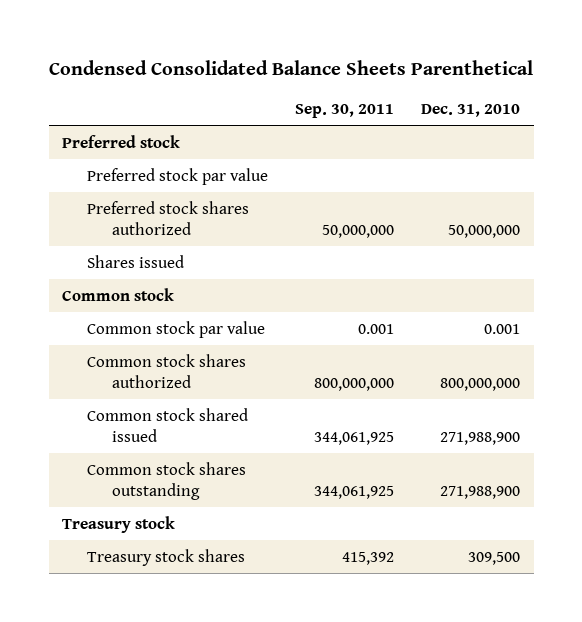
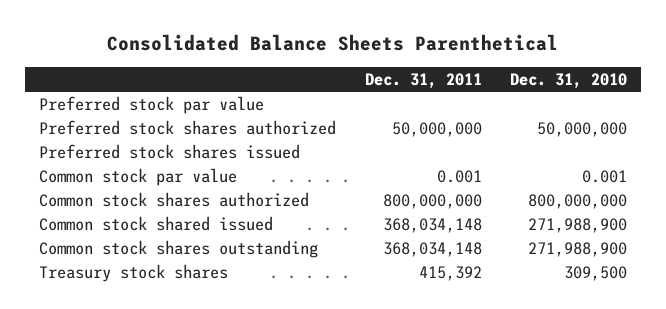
[48,60,533,76] Condensed Consolidated Balance Sheets Parenthetical -> [107,34,559,52] Consolidated Balance Sheets Parenthetical
[295,103,395,118] Sep. 30, 2011 -> none
none -> [364,72,482,89] Dec. 31, 2011
[62,134,181,148] Preferred stock -> none
[62,287,175,301] Common stock -> none
[87,254,185,268] Shares issued -> [39,143,301,159] Preferred stock shares issued
[62,515,176,533] Treasury stock -> none

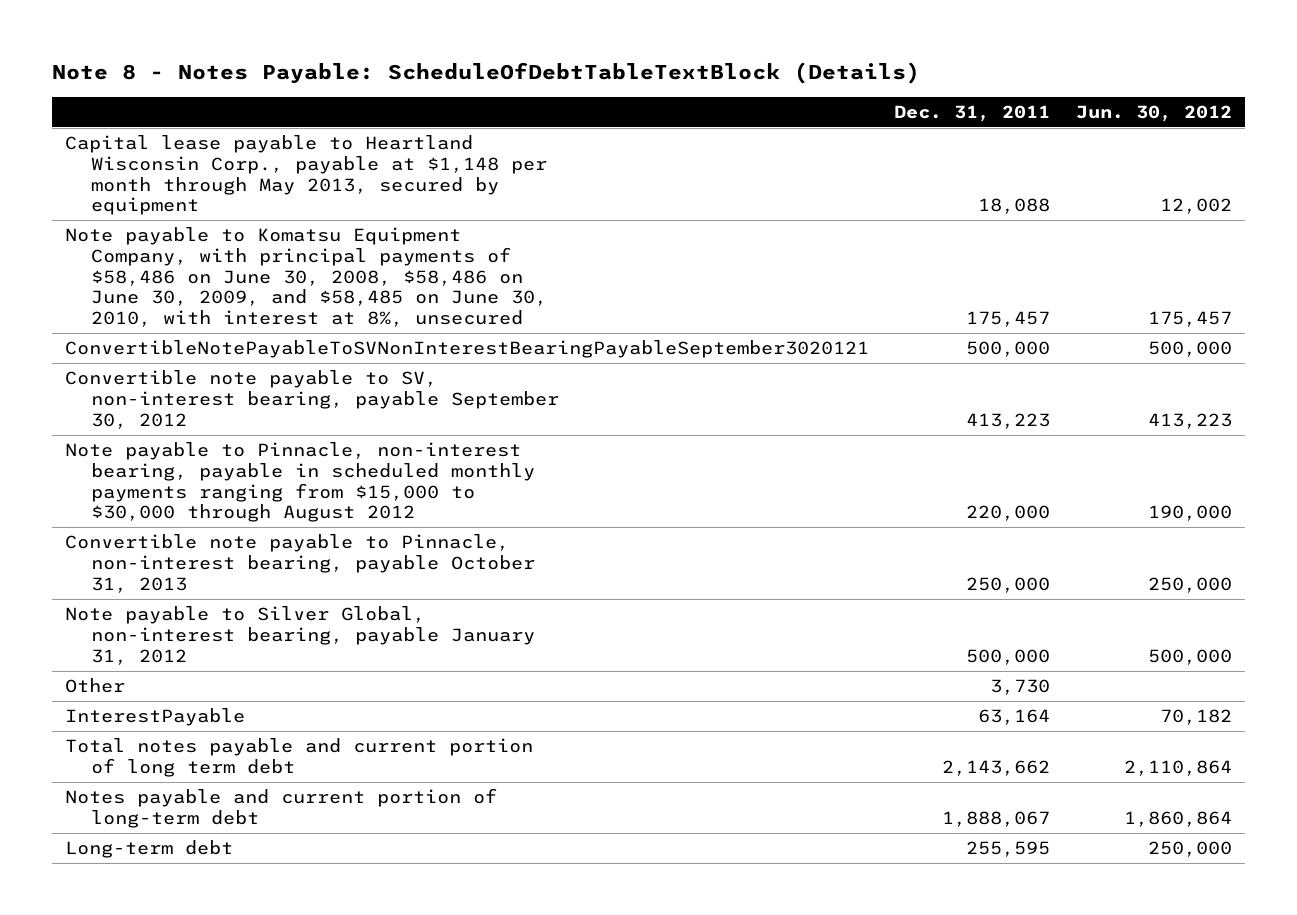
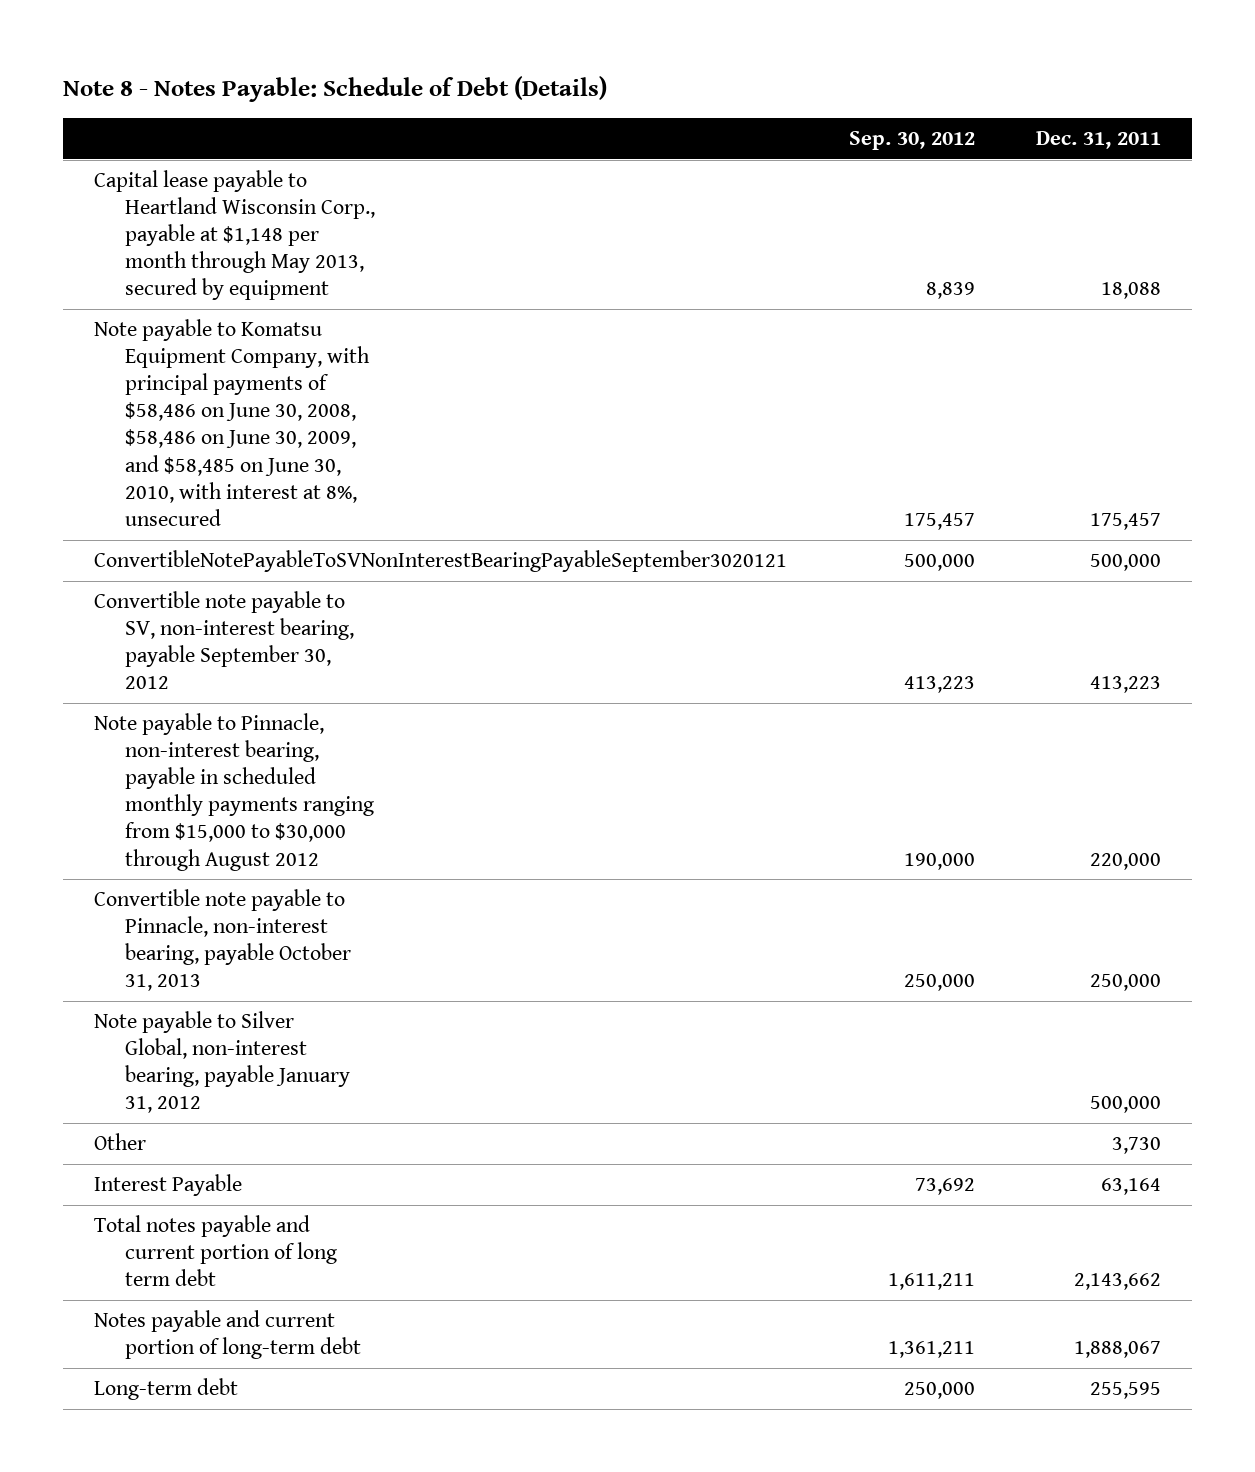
[52,62,921,85] Note 8 - Notes Payable: ScheduleOfDebtTableTextBlock (Details) -> [63,76,608,103] Note 8 - Notes Payable: Schedule of Debt (Details)
[1075,104,1232,122] Jun. 30, 2012 -> none
none -> [848,130,975,150] Sep. 30, 2012
[64,708,245,727] InterestPayable -> [94,1174,243,1197] Interest Payable

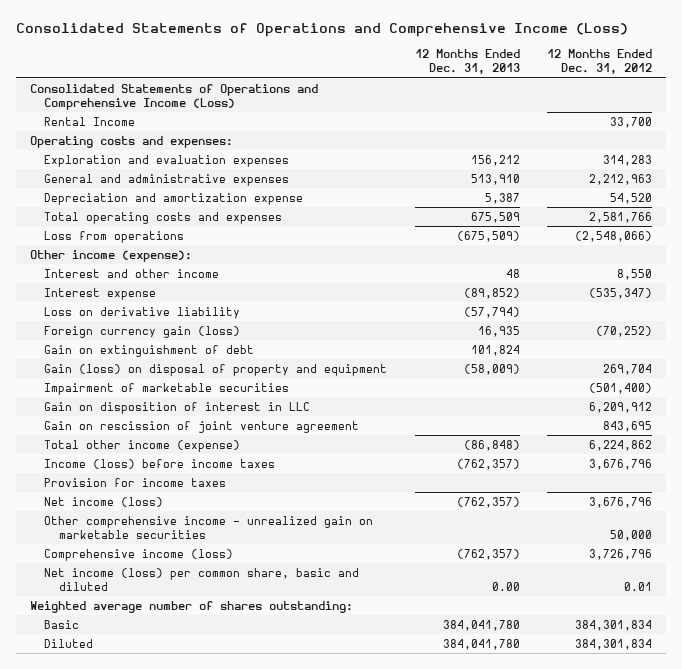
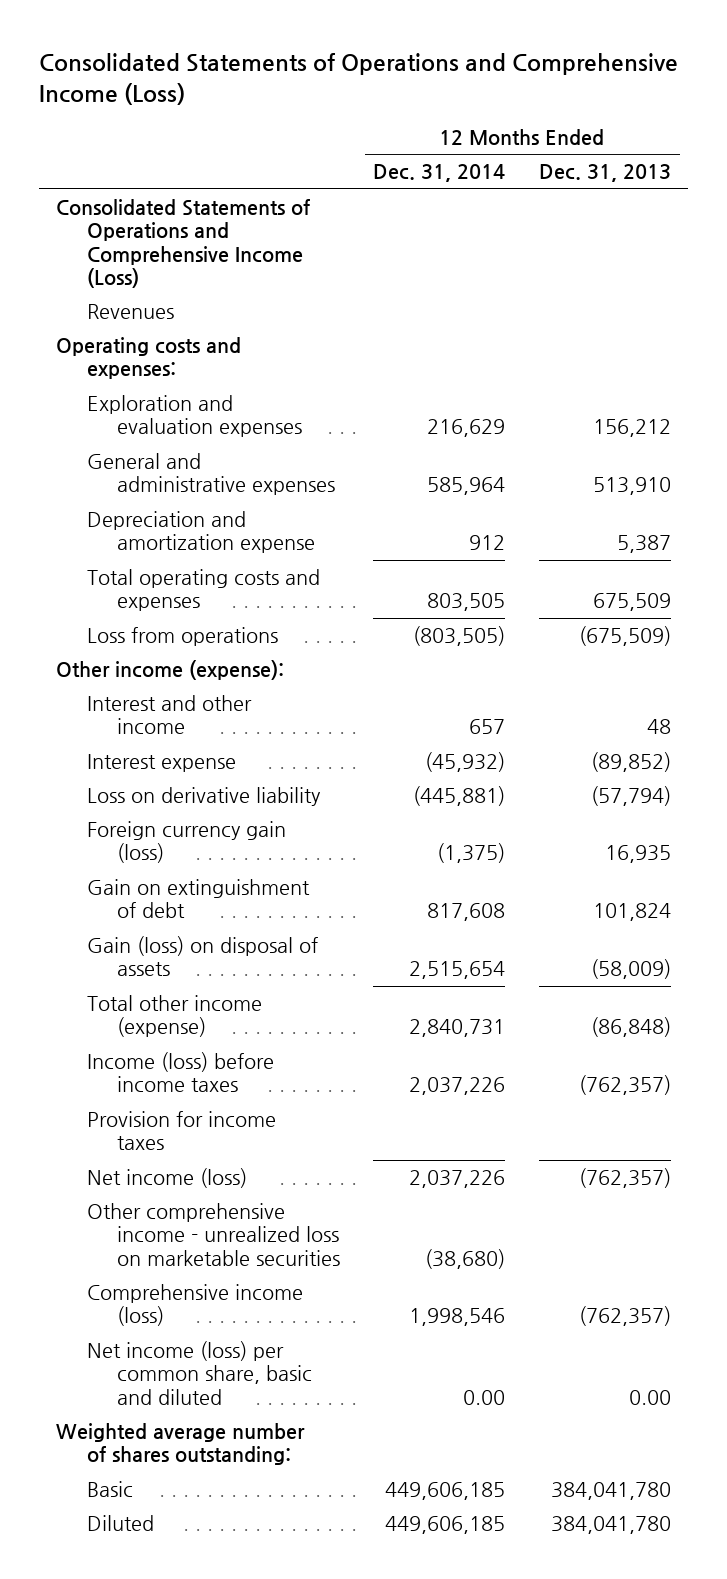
[547,49,653,75] 12 Months Ended Dec. 31, 2012 -> none
none -> [373,164,506,183] Dec. 31, 2014
[44,116,136,126] Rental Income -> none
none -> [86,303,174,319] Revenues
[44,382,290,395] Impairment of marketable securities -> none
[44,401,311,414] Gain on disposition of interest in LLC -> none
[44,420,360,433] Gain on rescission of joint venture agreement -> none
[44,363,388,376] Gain (loss) on disposal of property and equipment -> [86,935,318,977] Gain (loss) on disposal of assets
[44,515,374,539] Other comprehensive income - unrealized gain on marketable securities -> [86,1202,340,1266] Other comprehensive income - unrealized loss on marketable securities

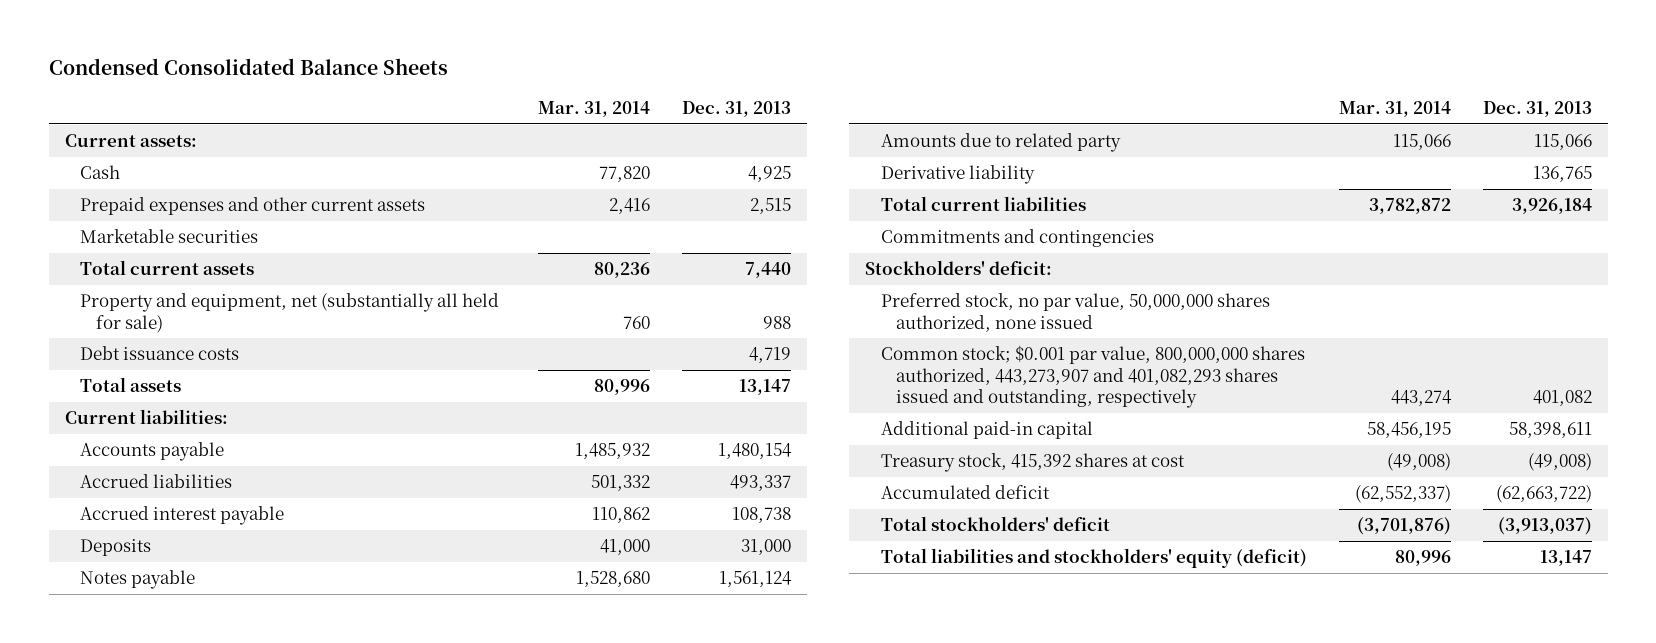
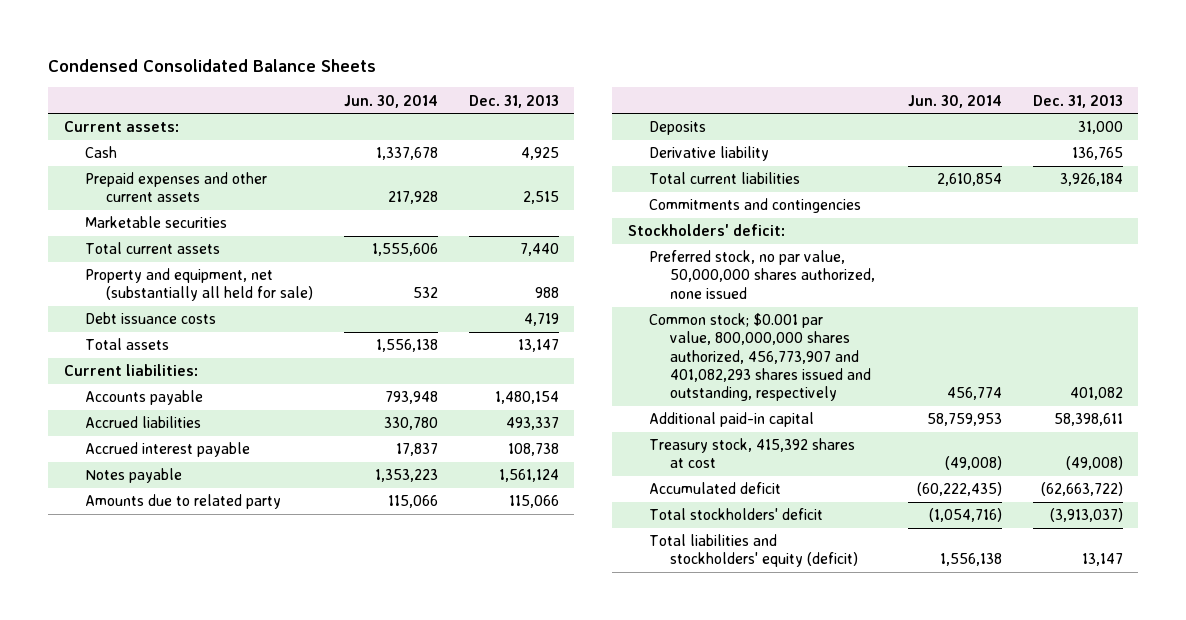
[538,100,651,117] Mar. 31, 2014 -> none
none -> [343,94,438,108] Jun. 30, 2014
[80,539,152,557] Deposits -> [648,121,706,136] Deposits
[880,345,1305,409] Common stock; $0.001 par value, 800,000,000 shares authorized, 443,273,907 and 401,082,293 shares issued and outstanding, respectively -> [648,313,872,401] Common stock; $0.001 par value, 800,000,000 shares authorized, 456,773,907 and 401,082,293 shares issued and outstanding, respectively

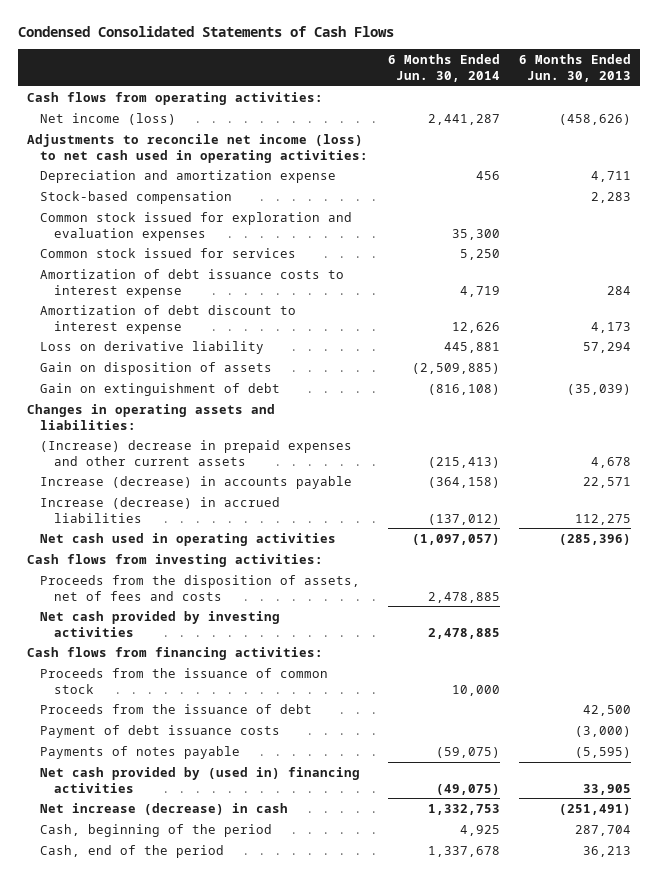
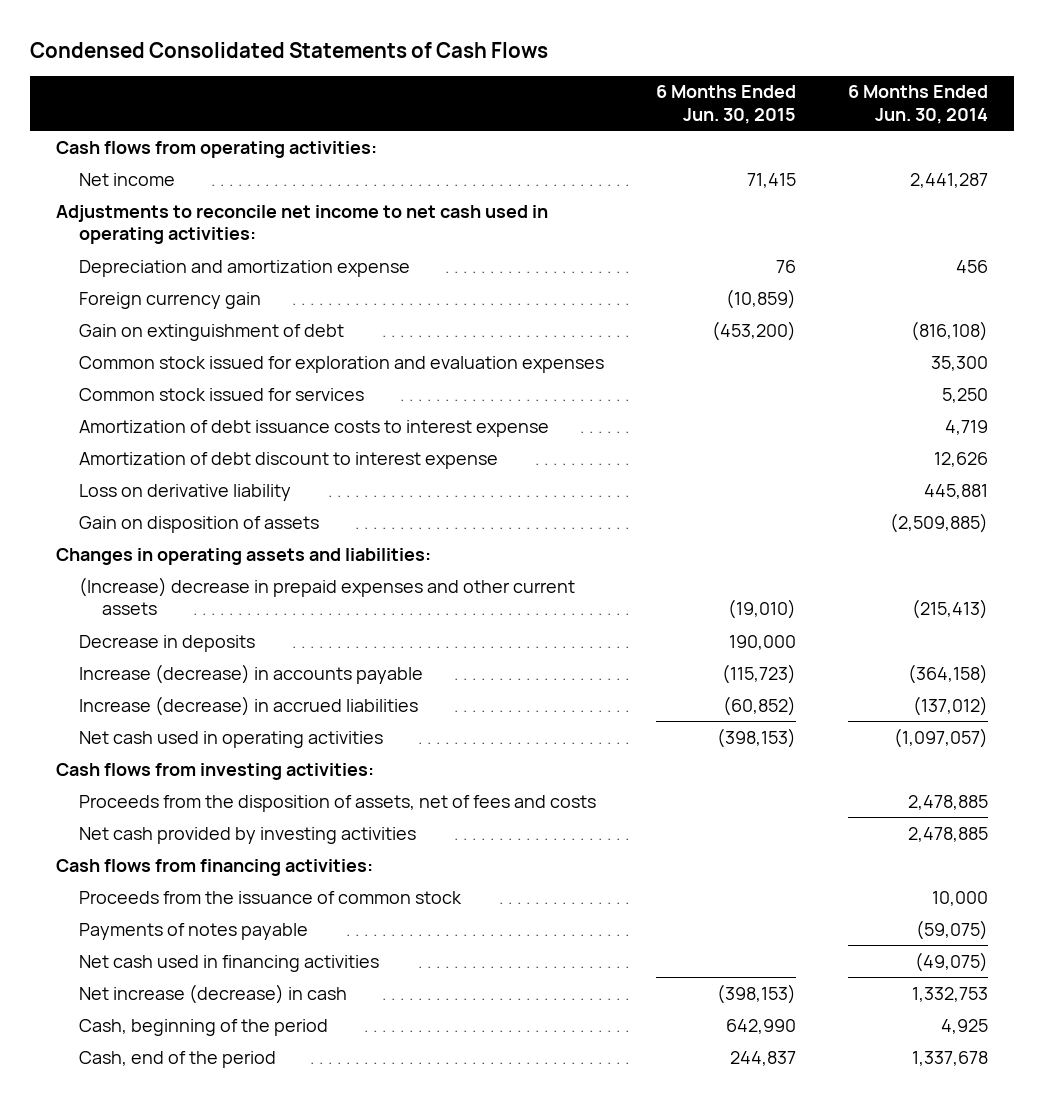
[518,53,631,82] 6 Months Ended Jun. 30, 2013 -> none
none -> [655,85,796,124] 6 Months Ended Jun. 30, 2015
[40,112,177,125] Net income (loss) -> [78,172,175,186] Net income
[27,133,369,163] Adjustments to reconcile net income (loss) to net cash used in operating activities: -> [55,204,548,245] Adjustments to reconcile net income to net cash used in operating activities:
[40,190,233,204] Stock-based compensation -> none
none -> [78,291,261,309] Foreign currency gain
[40,382,281,396] Gain on extinguishment of debt -> [78,323,344,341] Gain on extinguishment of debt
none -> [78,634,255,652] Decrease in deposits
[40,703,313,714] Proceeds from the issuance of debt -> none
[40,724,281,738] Payment of debt issuance costs -> none
[40,766,361,793] Net cash provided by (used in) financing activities -> [78,954,379,972] Net cash used in financing activities

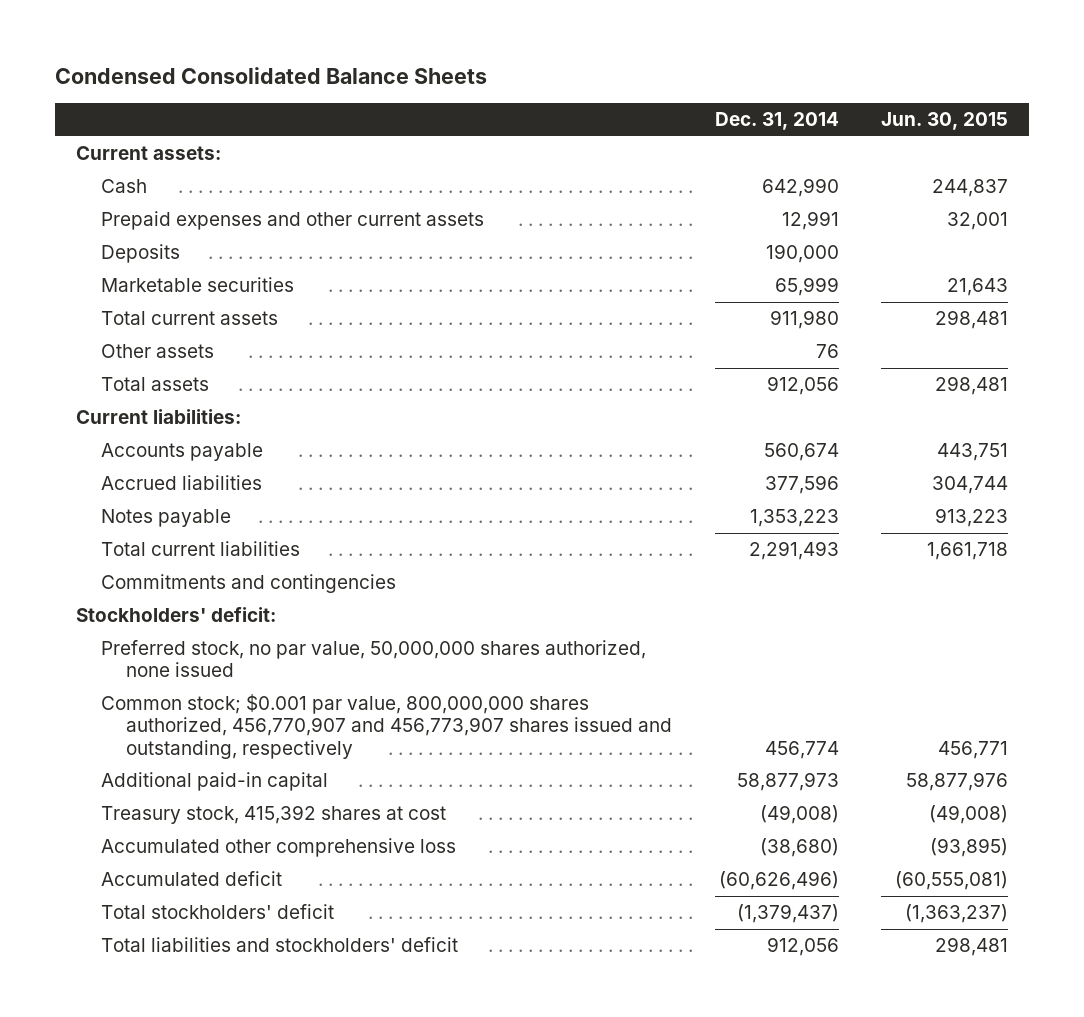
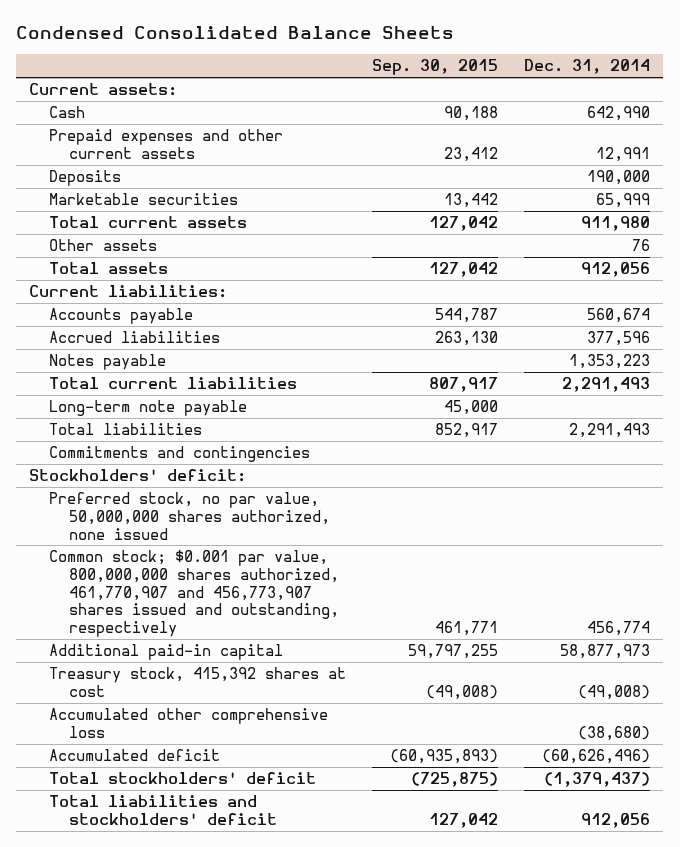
[881,112,1009,131] Jun. 30, 2015 -> none
none -> [372,59,499,76] Sep. 30, 2015
none -> [49,400,248,417] Long-term note payable
none -> [49,423,203,436] Total liabilities
[101,694,673,759] Common stock; $0.001 par value, 800,000,000 shares authorized, 456,770,907 and 456,773,907 shares issued and outstanding, respectively -> [49,550,340,637] Common stock; $0.001 par value, 800,000,000 shares authorized, 461,770,907 and 456,773,907 shares issued and outstanding, respectively

